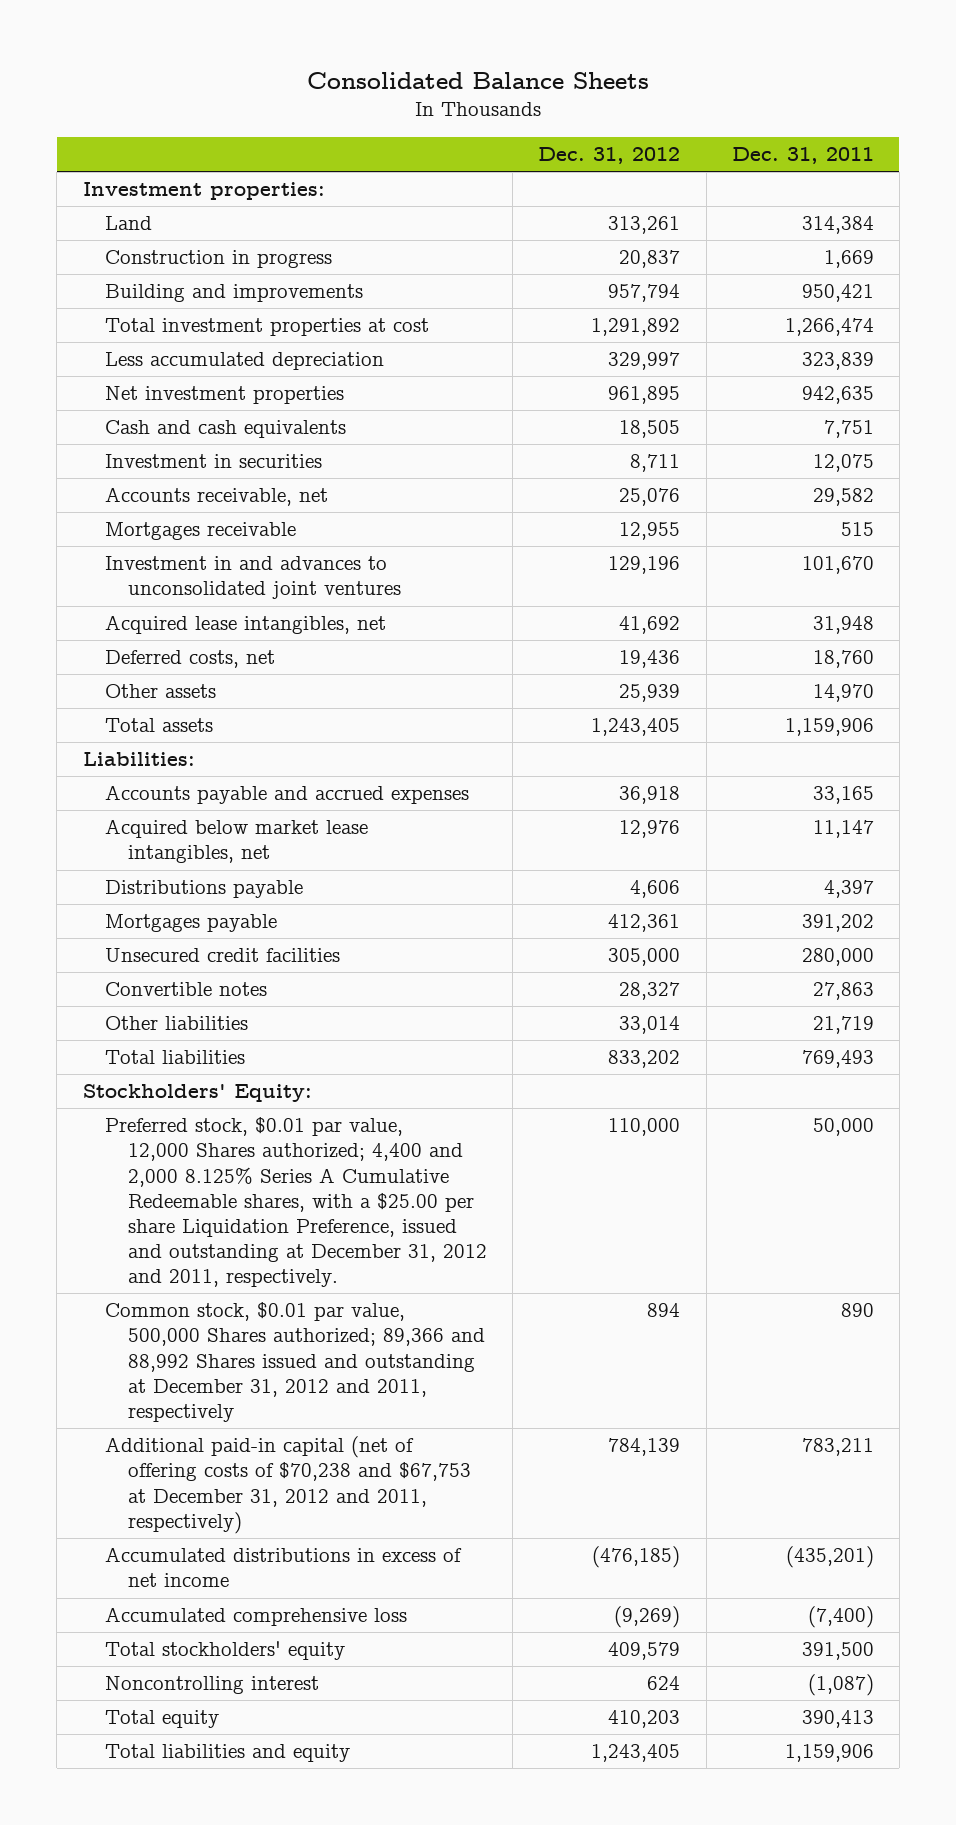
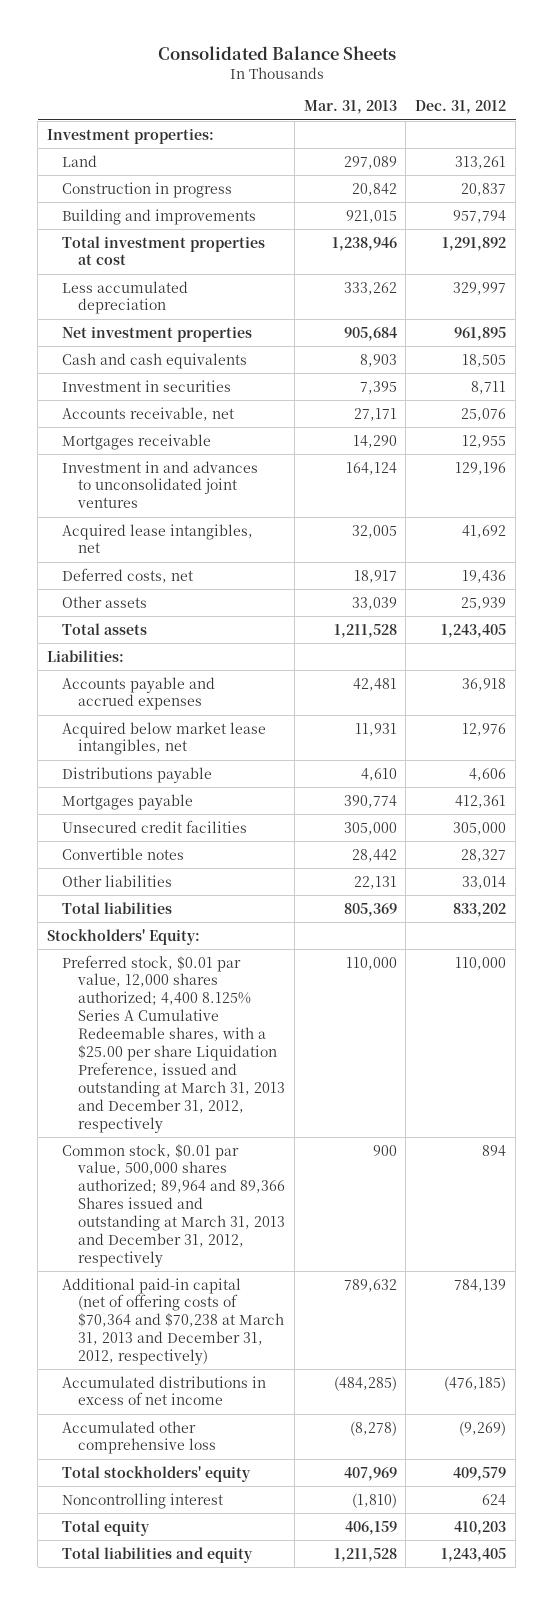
[731,146,874,164] Dec. 31, 2011 -> none
none -> [303,100,397,115] Mar. 31, 2013
[105,1117,488,1288] Preferred stock, $0.01 par value, 12,000 Shares authorized; 4,400 and 2,000 8.125% Series A Cumulative Redeemable shares, with a $25.00 per share Liquidation Preference, issued and outstanding at December 31, 2012 and 2011, respectively. -> [62,954,285,1133] Preferred stock, $0.01 par value, 12,000 shares authorized; 4,400 8.125% Series A Cumulative Redeemable shares, with a $25.00 per share Liquidation Preference, issued and outstanding at March 31, 2013 and December 31, 2012, respectively
[105,1302,486,1422] Common stock, $0.01 par value, 500,000 Shares authorized; 89,366 and 88,992 Shares issued and outstanding at December 31, 2012 and 2011, respectively -> [62,1143,285,1268] Common stock, $0.01 par value, 500,000 shares authorized; 89,964 and 89,366 Shares issued and outstanding at March 31, 2013 and December 31, 2012, respectively
[105,1436,472,1534] Additional paid-in capital (net of offering costs of $70,238 and $67,753 at December 31, 2012 and 2011, respectively) -> [62,1277,284,1366] Additional paid-in capital (net of offering costs of $70,364 and $70,238 at March 31, 2013 and December 31, 2012, respectively)
[105,1607,408,1627] Accumulated comprehensive loss -> [62,1420,216,1455] Accumulated other comprehensive loss

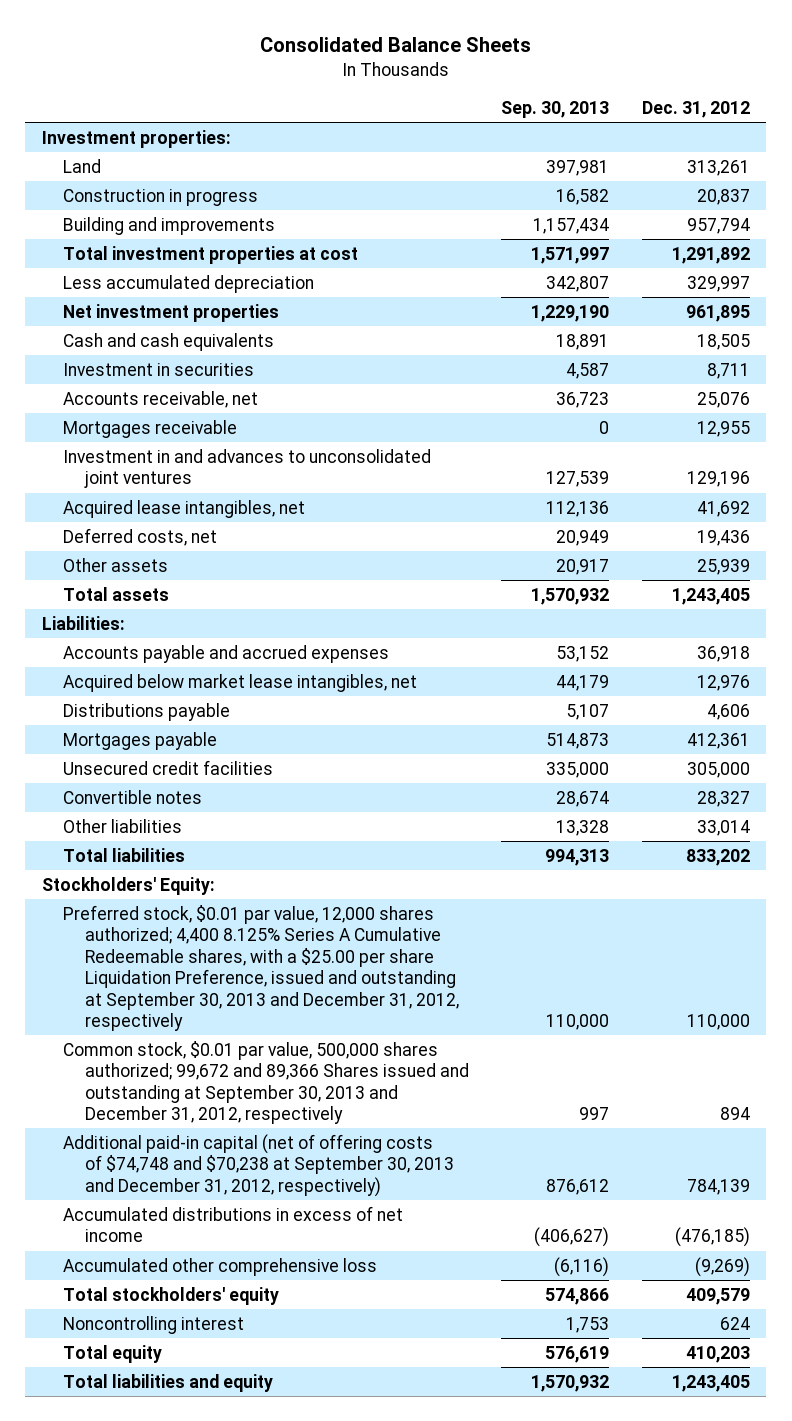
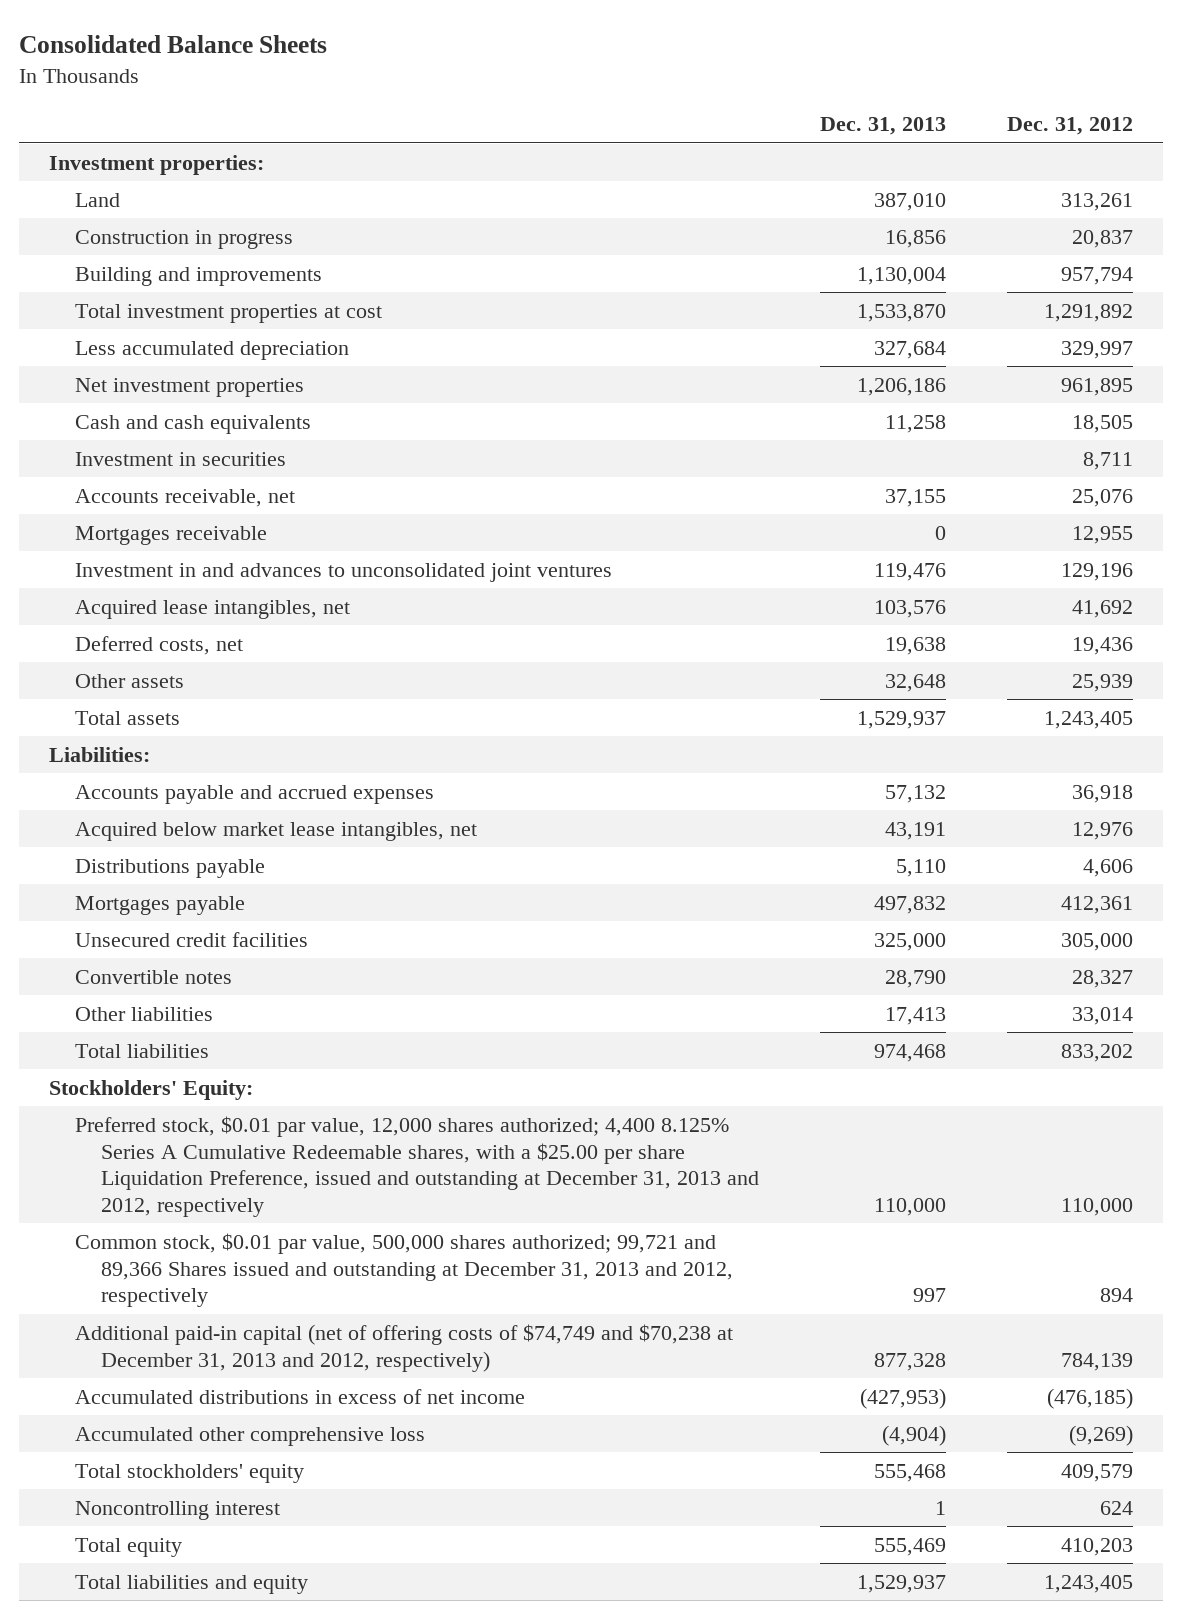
[501,100,610,118] Sep. 30, 2013 -> none
none -> [820,117,947,136] Dec. 31, 2013
[63,904,459,1031] Preferred stock, $0.01 par value, 12,000 shares authorized; 4,400 8.125% Series A Cumulative Redeemable shares, with a $25.00 per share Liquidation Preference, issued and outstanding at September 30, 2013 and December 31, 2012, respectively -> [75,1115,760,1218] Preferred stock, $0.01 par value, 12,000 shares authorized; 4,400 8.125% Series A Cumulative Redeemable shares, with a $25.00 per share Liquidation Preference, issued and outstanding at December 31, 2013 and 2012, respectively
[63,1040,469,1125] Common stock, $0.01 par value, 500,000 shares authorized; 99,672 and 89,366 Shares issued and outstanding at September 30, 2013 and December 31, 2012, respectively -> [75,1232,734,1308] Common stock, $0.01 par value, 500,000 shares authorized; 99,721 and 89,366 Shares issued and outstanding at December 31, 2013 and 2012, respectively
[63,1133,454,1197] Additional paid-in capital (net of offering costs of $74,748 and $70,238 at September 30, 2013 and December 31, 2012, respectively) -> [75,1323,734,1372] Additional paid-in capital (net of offering costs of $74,749 and $70,238 at December 31, 2013 and 2012, respectively)

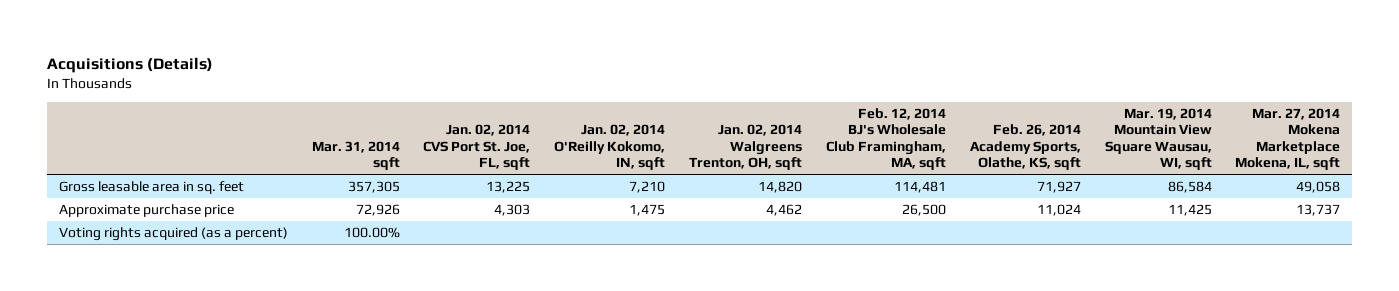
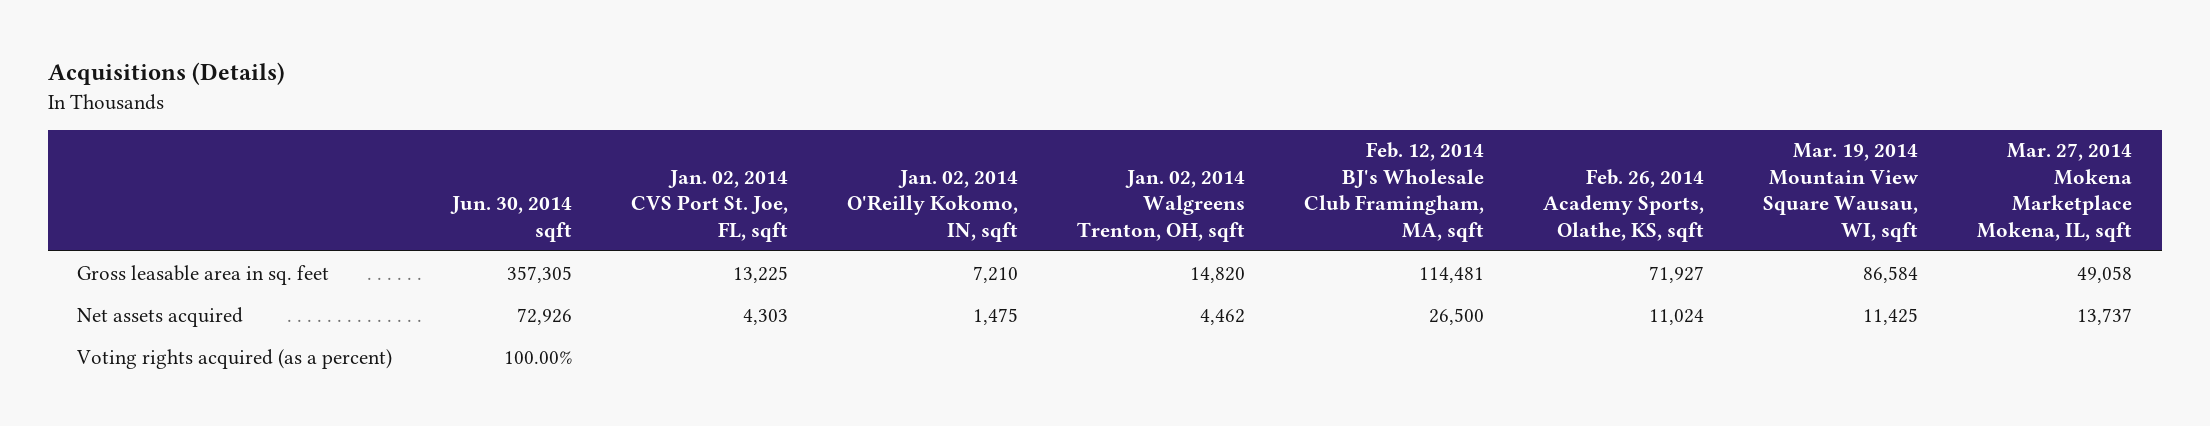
[311,140,400,171] Mar. 31, 2014 sqft -> none
none -> [449,196,572,243] Jun. 30, 2014 sqft
[58,204,234,218] Approximate purchase price -> [77,306,244,327] Net assets acquired

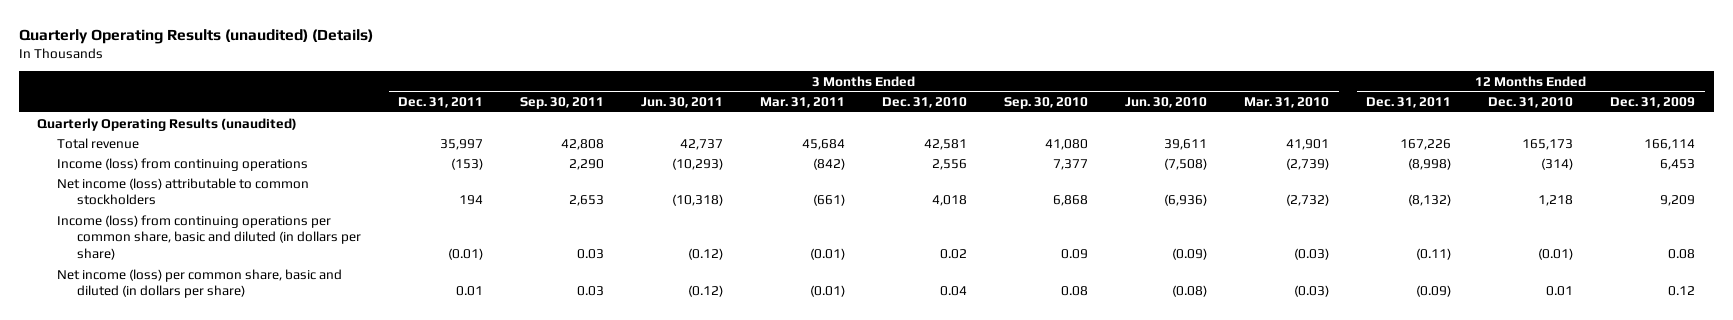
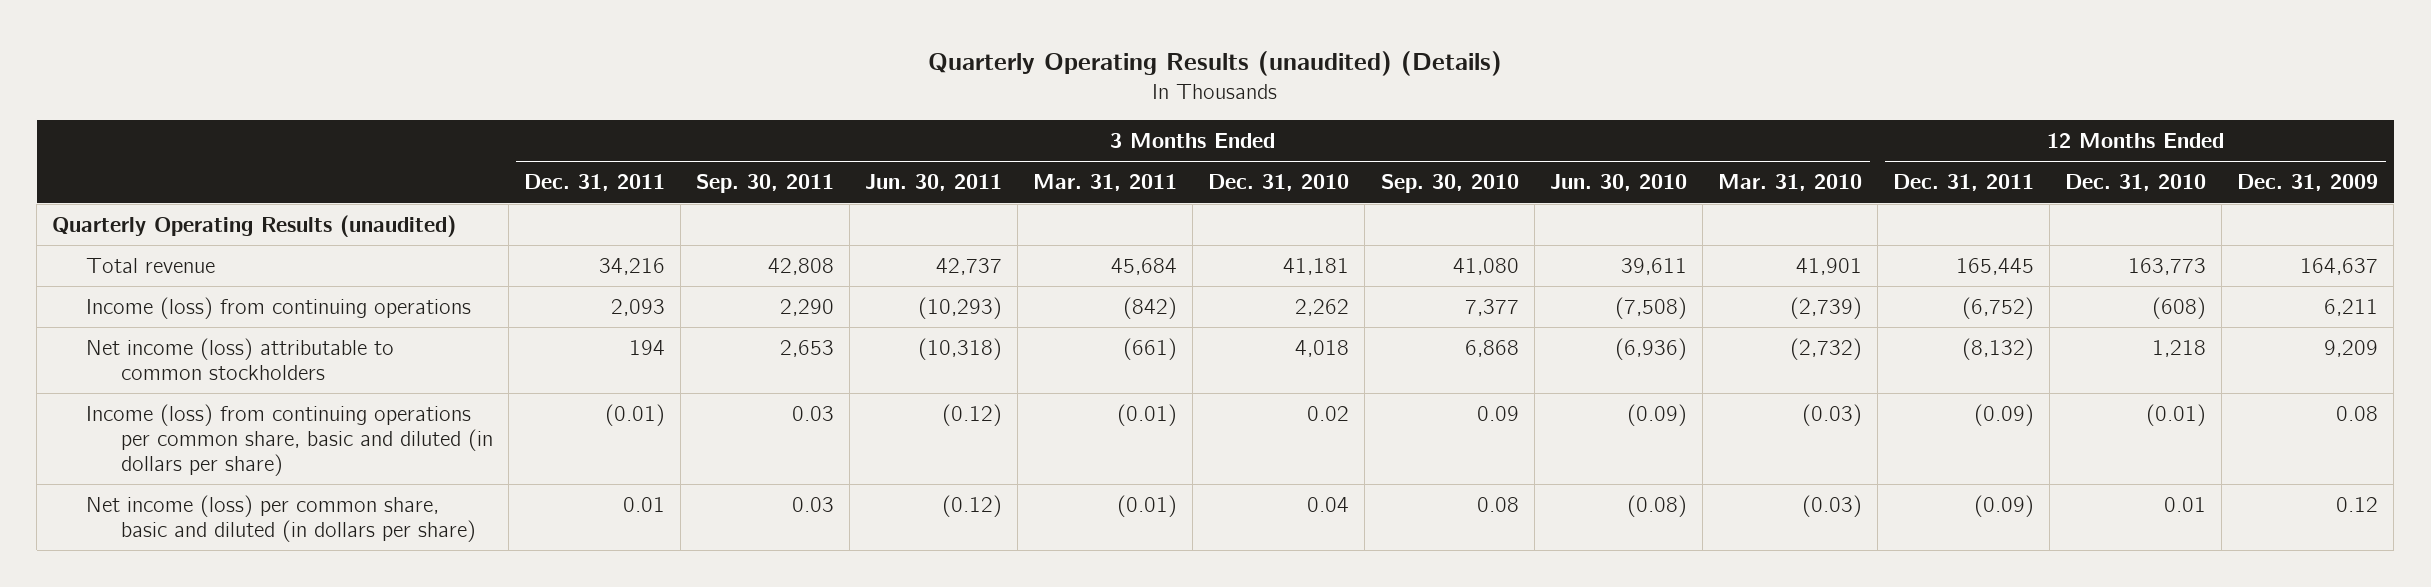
[440,138,484,150] 35,997 -> [598,257,665,275] 34,216
[924,138,968,150] 42,581 -> [1283,257,1350,275] 41,181
[1400,138,1452,150] 167,226 -> [1956,257,2035,275] 165,445
[1522,138,1574,150] 165,173 -> [2128,257,2207,275] 163,773
[1644,138,1696,150] 166,114 -> [2300,257,2379,275] 164,637
[451,157,484,170] (153) -> [610,298,665,316] 2,093
[932,158,968,170] 2,556 -> [1295,298,1350,316] 2,262
[1408,157,1452,170] (8,998) -> [1962,296,2035,319] (6,752)
[1541,157,1574,170] (314) -> [2152,296,2207,319] (608)
[1660,158,1696,170] 6,453 -> [2324,298,2379,316] 6,211
[1416,248,1452,261] (0.11) -> [1974,403,2035,426] (0.09)

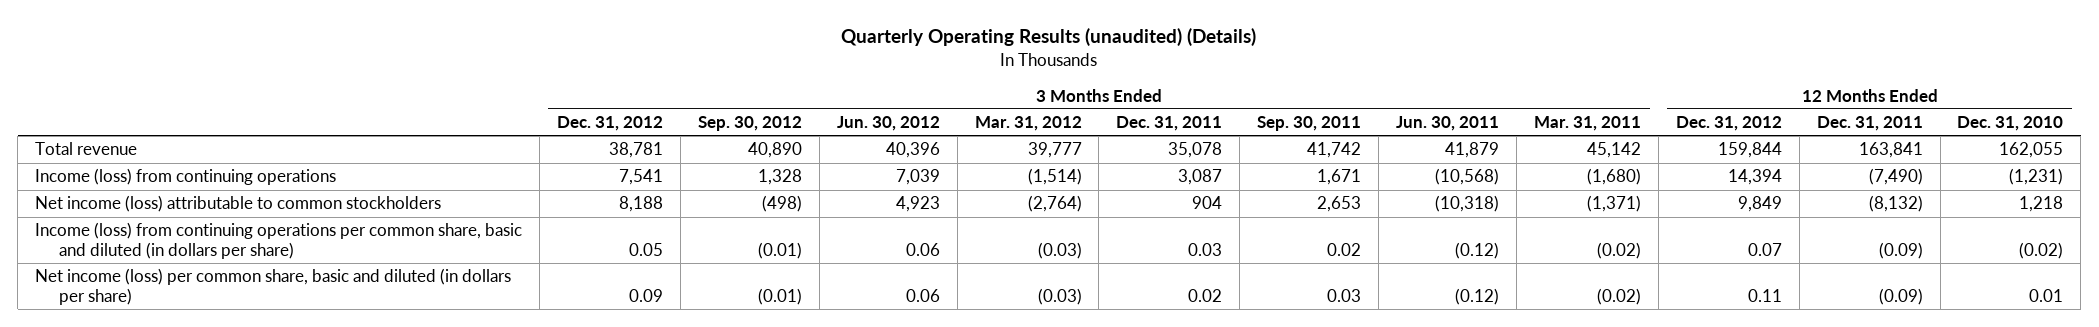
[1208,174,1350,192] Dec. 31, 2010 -> none
[1380,174,1519,194] Sep. 30, 2010 -> none
[1549,174,1687,192] Jun. 30, 2010 -> none
[1717,174,1862,192] Mar. 31, 2010 -> none
[2237,174,2379,192] Dec. 31, 2009 -> none
none -> [557,116,664,132] Dec. 31, 2012
none -> [697,116,802,132] Sep. 30, 2012
none -> [836,116,940,132] Jun. 30, 2012
none -> [974,116,1082,132] Mar. 31, 2012
none -> [1675,116,1782,132] Dec. 31, 2012
[52,214,457,237] Quarterly Operating Results (unaudited) -> none
[598,257,665,275] 34,216 -> [1168,142,1223,159] 35,078
[767,257,834,275] 42,808 -> [1307,142,1362,159] 41,742
[936,257,1003,275] 42,737 -> [1445,142,1500,159] 41,879
[1111,257,1178,275] 45,684 -> [1586,142,1641,159] 45,142
[1956,257,2035,275] 165,445 -> [1858,142,1923,159] 163,841
[2128,257,2207,275] 163,773 -> [1999,142,2064,159] 162,055
[610,298,665,316] 2,093 -> [1178,169,1223,186] 3,087
[779,298,834,316] 2,290 -> [1317,169,1362,186] 1,671
[918,296,1003,319] (10,293) -> [1435,168,1500,186] (10,568)
[1123,296,1178,319] (842) -> [1586,168,1641,186] (1,680)
[1962,296,2035,319] (6,752) -> [1868,168,1923,186] (7,490)
[2152,296,2207,319] (608) -> [2009,168,2064,186] (1,231)
[628,339,665,355] 194 -> [1192,196,1223,210] 904
[1123,337,1178,360] (661) -> [1586,195,1641,213] (1,371)
[604,403,665,426] (0.01) -> [1188,242,1223,256] 0.03
[791,405,834,421] 0.03 -> [1327,242,1362,256] 0.02
[1117,403,1178,426] (0.01) -> [1596,241,1641,259] (0.02)
[2146,403,2207,426] (0.01) -> [2019,241,2064,259] (0.02)
[622,496,665,512] 0.01 -> [1188,288,1223,302] 0.02
[1117,494,1178,517] (0.01) -> [1596,287,1641,305] (0.02)

